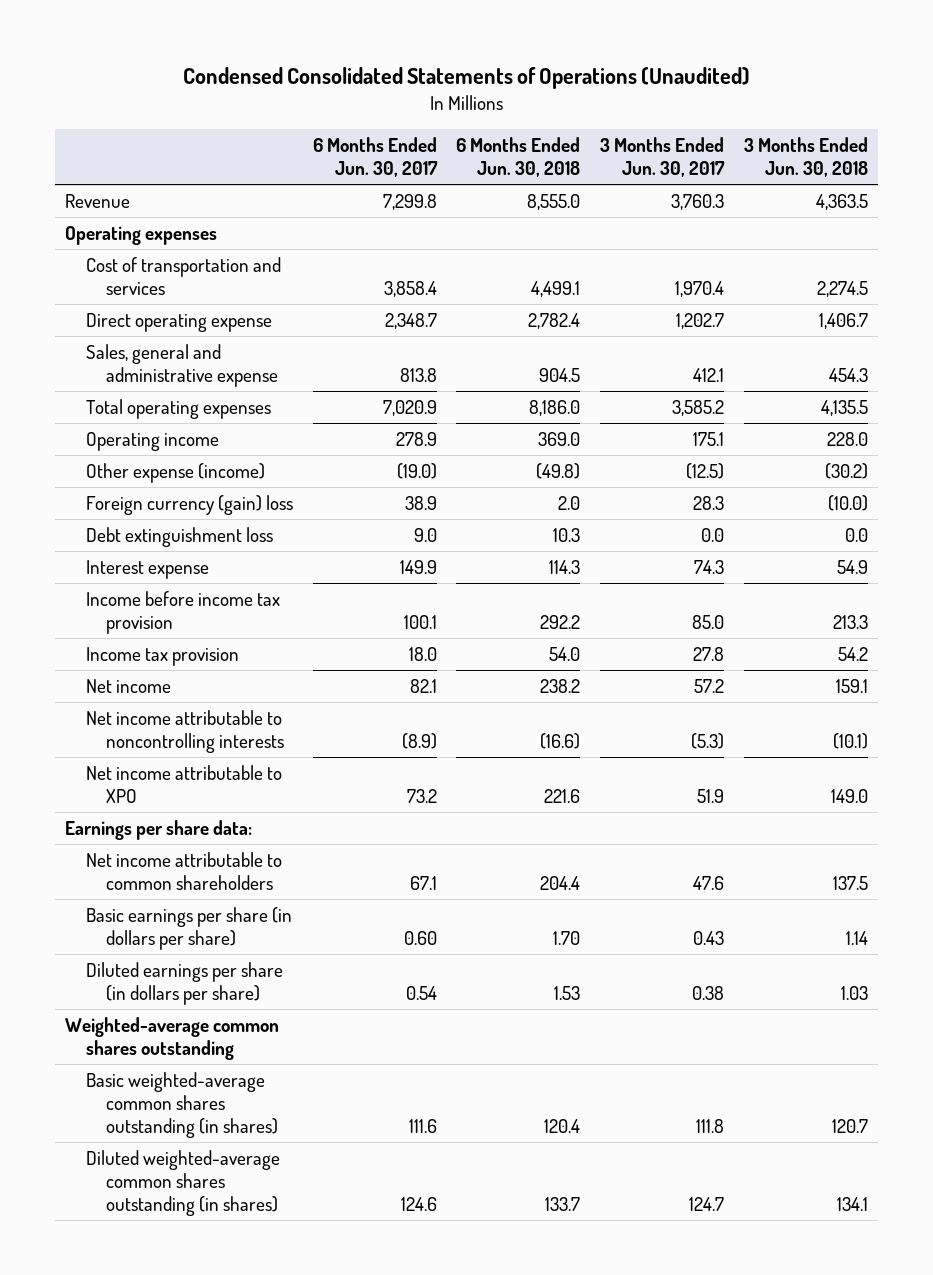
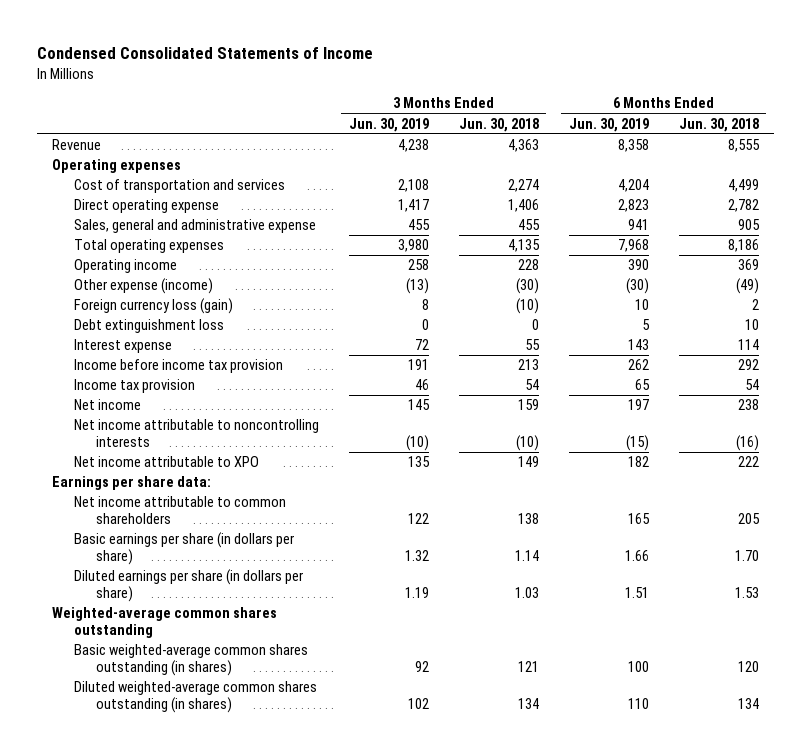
[182,67,750,90] Condensed Consolidated Statements of Operations (Unaudited) -> [37,47,374,60] Condensed Consolidated Statements of Income
[312,136,438,178] 6 Months Ended Jun. 30, 2017 -> none
[600,136,726,178] 3 Months Ended Jun. 30, 2017 -> none
none -> [348,117,429,132] Jun. 30, 2019
none -> [568,117,649,132] Jun. 30, 2019
[527,193,581,210] 8,555.0 -> [727,139,760,153] 8,555
[816,193,869,210] 4,363.5 -> [507,139,539,153] 4,363
[531,281,581,298] 4,499.1 -> [727,179,759,193] 4,499
[817,281,869,298] 2,274.5 -> [507,179,539,193] 2,274
[528,312,581,329] 2,782.4 -> [727,199,759,213] 2,782
[819,312,869,329] 1,406.7 -> [507,199,539,213] 1,406
[539,368,581,383] 904.5 -> [737,219,760,231] 905
[829,368,869,383] 454.3 -> [517,219,540,231] 455
[529,399,581,416] 8,186.0 -> [727,239,759,253] 8,186
[821,399,869,416] 4,135.5 -> [507,239,540,253] 4,135
[538,431,581,446] 369.0 -> [737,259,759,271] 369
[827,431,869,446] 228.0 -> [517,259,539,271] 228
[536,462,581,479] (49.8) -> [735,278,759,295] (49)
[825,462,869,479] (30.2) -> [515,278,539,295] (30)
[85,494,293,515] Foreign currency (gain) loss -> [74,298,234,315] Foreign currency loss (gain)
[558,495,581,510] 2.0 -> [751,299,759,311] 2
[828,494,869,511] (10.0) -> [515,298,539,315] (10)
[553,527,581,542] 10.3 -> [744,319,759,331] 10
[845,527,869,542] 0.0 -> [531,319,539,331] 0
[549,559,581,574] 114.3 -> [737,339,759,351] 114
[837,559,869,574] 54.9 -> [524,339,540,351] 55
[540,615,581,630] 292.2 -> [737,359,759,371] 292
[833,615,869,630] 213.3 -> [517,359,539,371] 213
[549,646,581,661] 54.0 -> [744,379,759,391] 54
[838,646,869,661] 54.2 -> [524,379,539,391] 54
[540,678,581,693] 238.2 -> [737,399,759,411] 238
[836,678,869,693] 159.1 -> [517,399,539,411] 159
[540,733,581,750] (16.6) -> [735,434,759,451] (16)
[833,733,869,750] (10.1) -> [515,434,539,451] (10)
[544,789,581,804] 221.6 -> [737,456,759,468] 222
[831,789,869,804] 149.0 -> [517,456,539,468] 149
[540,876,581,891] 204.4 -> [737,512,760,524] 205
[833,876,869,891] 137.5 -> [517,512,539,524] 138
[544,1119,581,1134] 120.4 -> [737,660,759,672] 120
[832,1119,869,1134] 120.7 -> [517,660,539,672] 121
[545,1197,581,1212] 133.7 -> [737,697,759,709] 134
[837,1197,869,1212] 134.1 -> [517,697,539,709] 134

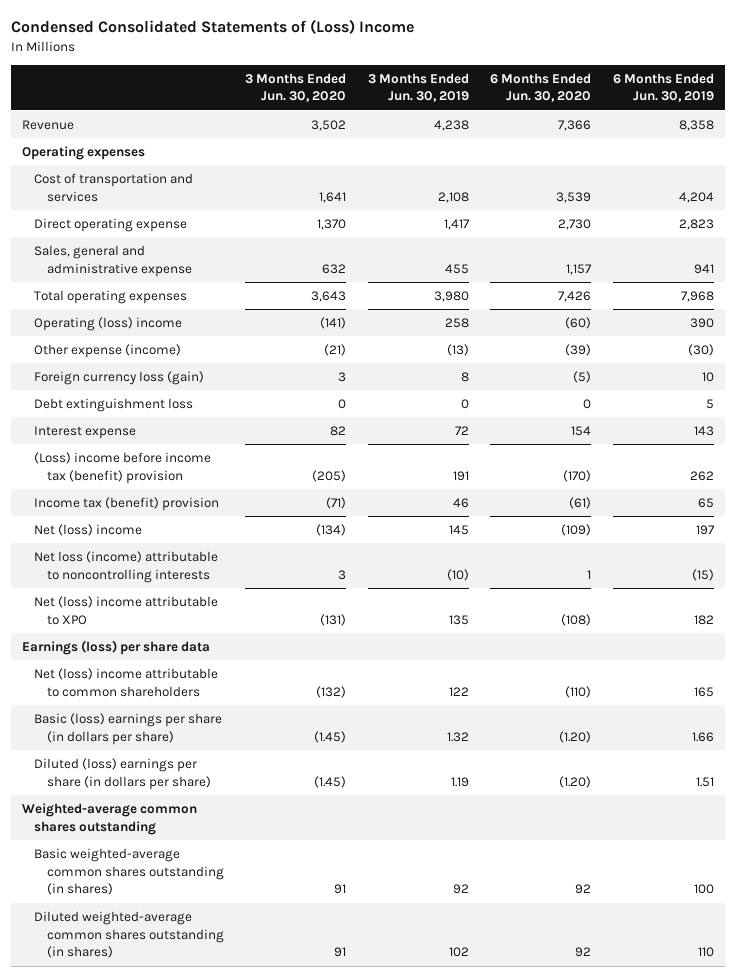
[37,47,374,60] Condensed Consolidated Statements of Income -> [11,19,415,35] Condensed Consolidated Statements of (Loss) Income
[458,117,539,132] Jun. 30, 2018 -> none
[678,117,759,132] Jun. 30, 2018 -> none
none -> [245,72,347,103] 3 Months Ended Jun. 30, 2020
none -> [490,72,592,103] 6 Months Ended Jun. 30, 2020
[74,259,178,274] Operating income -> [34,316,183,331] Operating (loss) income
[74,359,284,374] Income before income tax provision -> [34,451,212,484] (Loss) income before income tax (benefit) provision
[74,379,196,394] Income tax provision -> [34,496,220,511] Income tax (benefit) provision
[74,399,142,411] Net income -> [34,523,143,536] Net (loss) income
[74,419,320,447] Net income attributable to noncontrolling interests -> [34,550,219,583] Net loss (income) attributable to noncontrolling interests
[74,456,260,468] Net income attributable to XPO -> [34,595,219,625] Net (loss) income attributable to XPO
[52,476,212,491] Earnings per share data: -> [21,639,210,655] Earnings (loss) per share data
[74,496,287,524] Net income attributable to common shareholders -> [34,667,219,697] Net (loss) income attributable to common shareholders
[74,532,295,565] Basic earnings per share (in dollars per share) -> [34,712,223,745] Basic (loss) earnings per share (in dollars per share)
[74,569,304,602] Diluted earnings per share (in dollars per share) -> [34,757,211,790] Diluted (loss) earnings per share (in dollars per share)

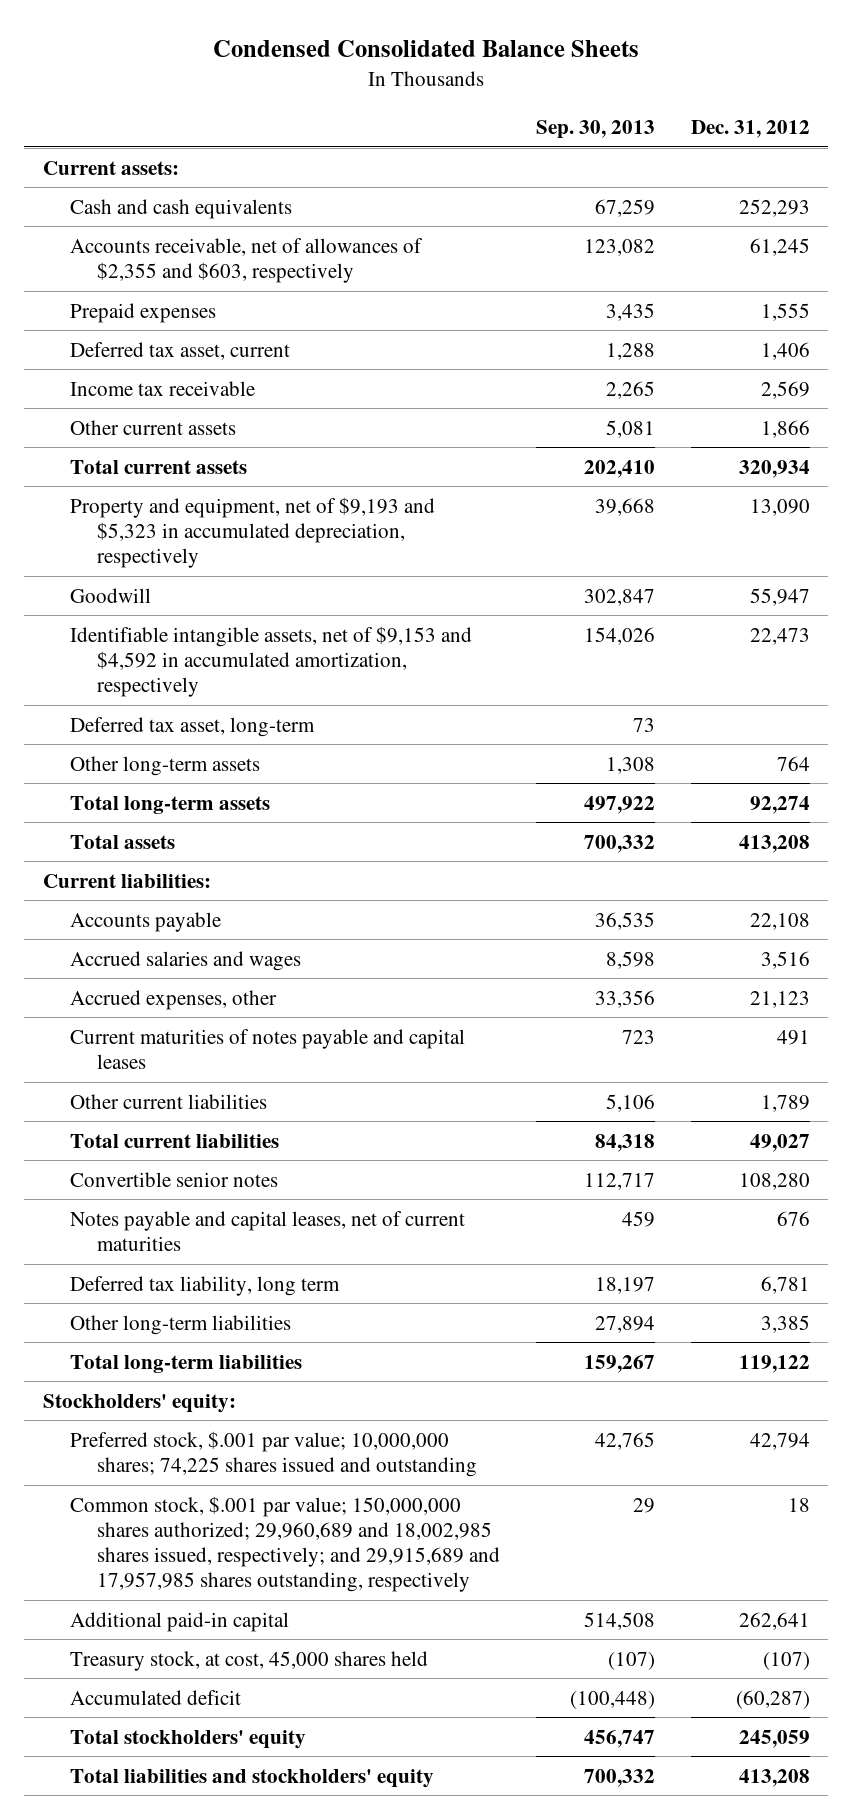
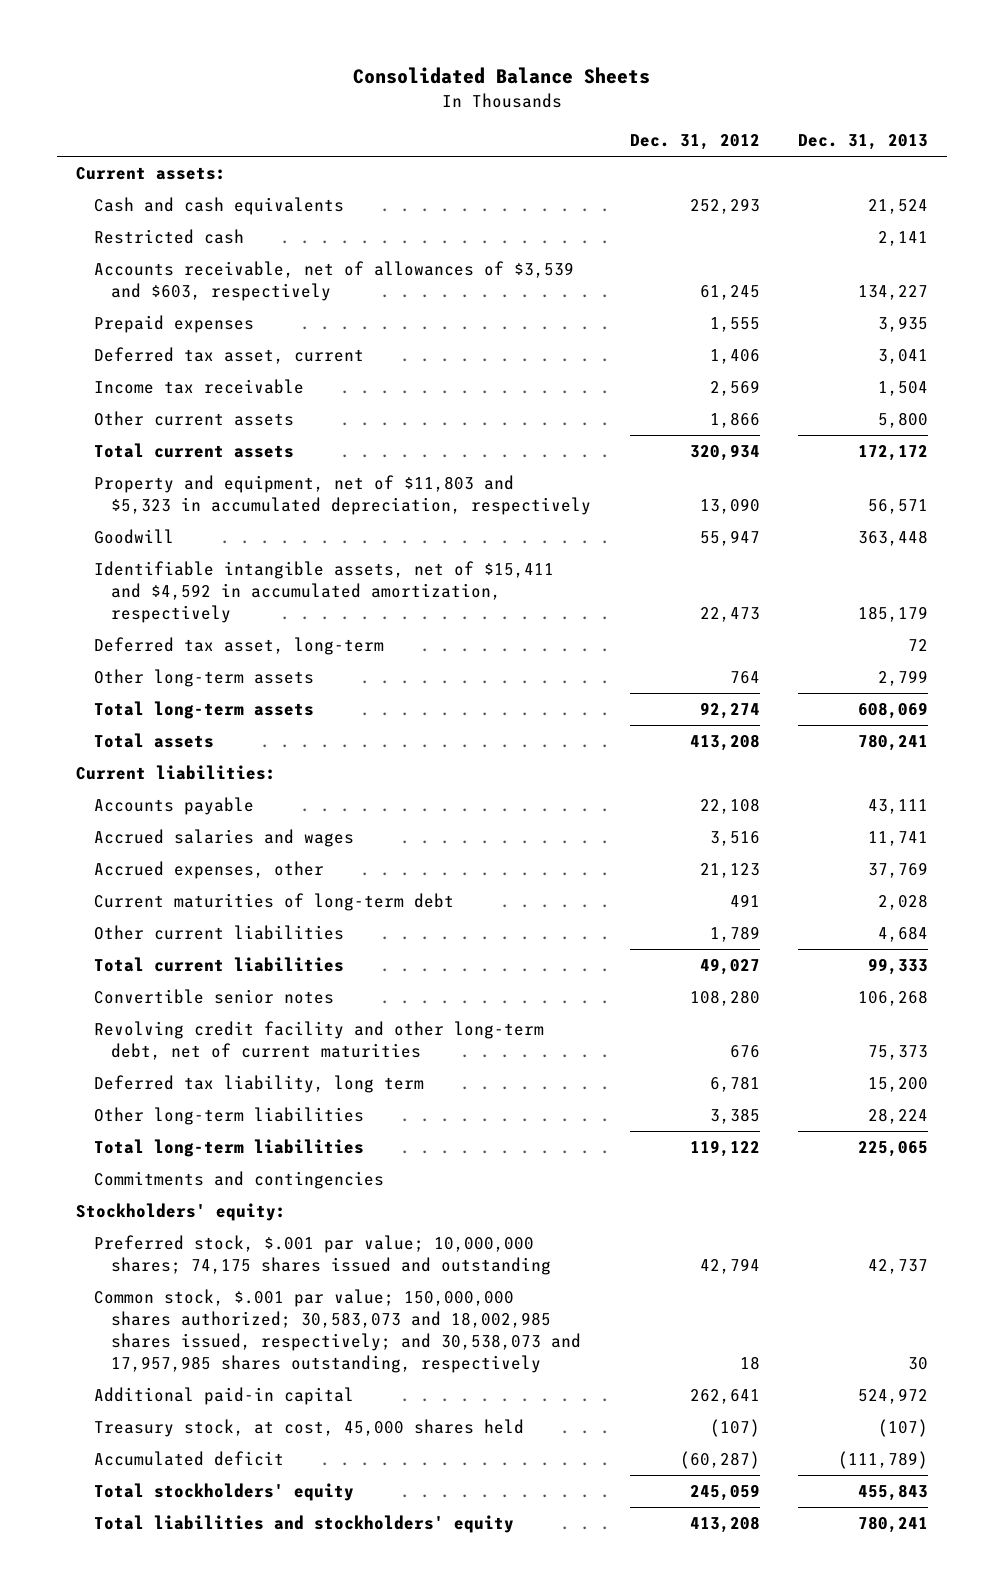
[213,40,640,58] Condensed Consolidated Balance Sheets -> [353,67,651,85] Consolidated Balance Sheets
[535,119,655,139] Sep. 30, 2013 -> none
none -> [798,133,929,150] Dec. 31, 2013
none -> [93,229,244,245] Restricted cash
[69,237,423,283] Accounts receivable, net of allowances of $2,355 and $603, respectively -> [93,261,574,302] Accounts receivable, net of allowances of $3,539 and $603, respectively
[69,496,435,569] Property and equipment, net of $9,193 and $5,323 in accumulated depreciation, respectively -> [93,475,592,516] Property and equipment, net of $11,803 and $5,323 in accumulated depreciation, respectively
[69,625,472,698] Identifiable intangible assets, net of $9,153 and $4,592 in accumulated amortization, respectively -> [93,561,554,624] Identifiable intangible assets, net of $15,411 and $4,592 in accumulated amortization, respectively
[69,1028,465,1069] Current maturities of notes payable and capital leases -> [93,893,454,912] Current maturities of long-term debt
[69,1210,465,1251] Notes payable and capital leases, net of current maturities -> [93,1021,544,1061] Revolving credit facility and other long-term debt, net of current maturities
none -> [93,1171,384,1190] Commitments and contingencies
[69,1430,477,1477] Preferred stock, $.001 par value; 10,000,000 shares; 74,225 shares issued and outstanding -> [93,1235,552,1276] Preferred stock, $.001 par value; 10,000,000 shares; 74,175 shares issued and outstanding
[69,1495,500,1593] Common stock, $.001 par value; 150,000,000 shares authorized; 29,960,689 and 18,002,985 shares issued, respectively; and 29,915,689 and 17,957,985 shares outstanding, respectively -> [93,1289,582,1373] Common stock, $.001 par value; 150,000,000 shares authorized; 30,583,073 and 18,002,985 shares issued, respectively; and 30,538,073 and 17,957,985 shares outstanding, respectively

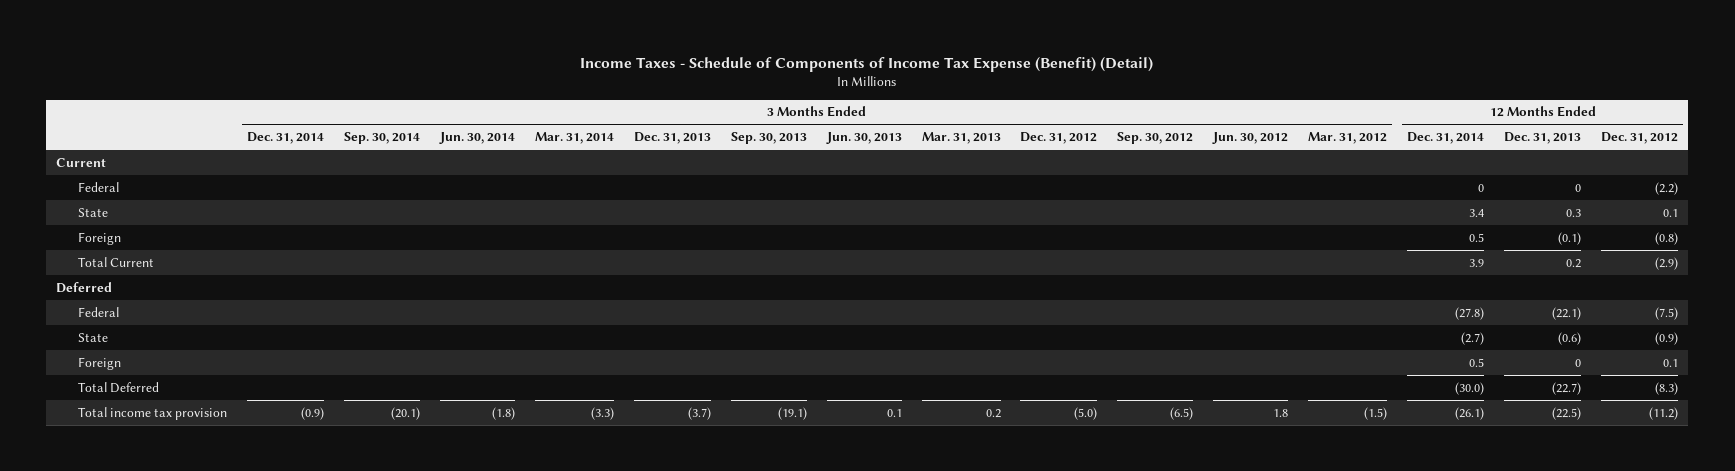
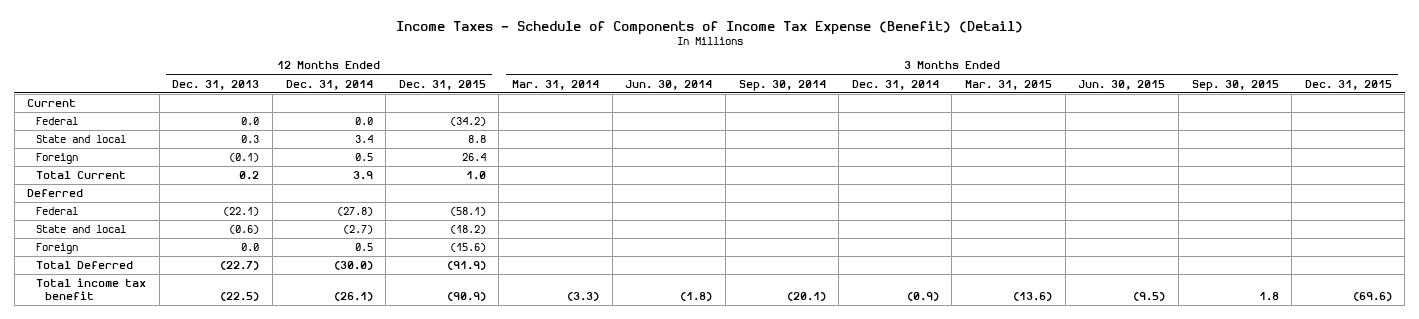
[633,132,711,145] Dec. 31, 2013 -> none
[730,132,807,145] Sep. 30, 2013 -> none
[825,132,902,145] Jun. 30, 2013 -> none
[921,132,1001,145] Mar. 31, 2013 -> none
[1020,132,1098,145] Dec. 31, 2012 -> none
[1117,132,1194,145] Sep. 30, 2012 -> none
[1212,132,1289,145] Jun. 30, 2012 -> none
[1308,132,1388,145] Mar. 31, 2012 -> none
[1601,132,1679,145] Dec. 31, 2012 -> none
none -> [398,79,486,90] Dec. 31, 2015
none -> [965,79,1053,90] Mar. 31, 2015
none -> [1078,79,1166,90] Jun. 30, 2015
none -> [1191,79,1279,91] Sep. 30, 2015
none -> [1304,79,1392,90] Dec. 31, 2015
[1478,183,1485,192] 0 -> [354,117,373,126] 0.0
[1575,183,1582,192] 0 -> [241,117,260,126] 0.0
[77,207,108,217] State -> [36,135,127,144] State and local
[77,332,108,342] State -> [36,225,127,234] State and local
[1575,358,1582,367] 0 -> [241,243,260,252] 0.0
[77,406,227,420] Total income tax provision -> [36,278,147,300] Total income tax benefit

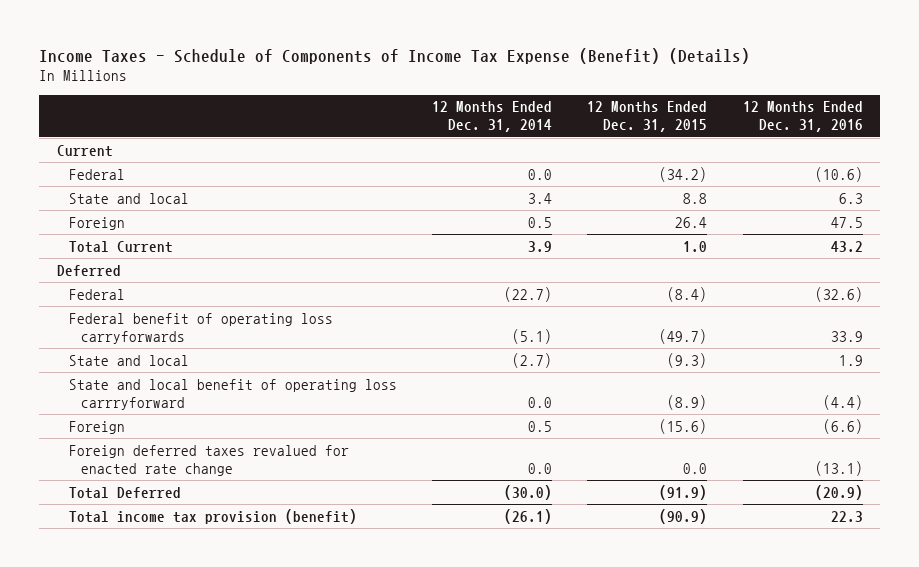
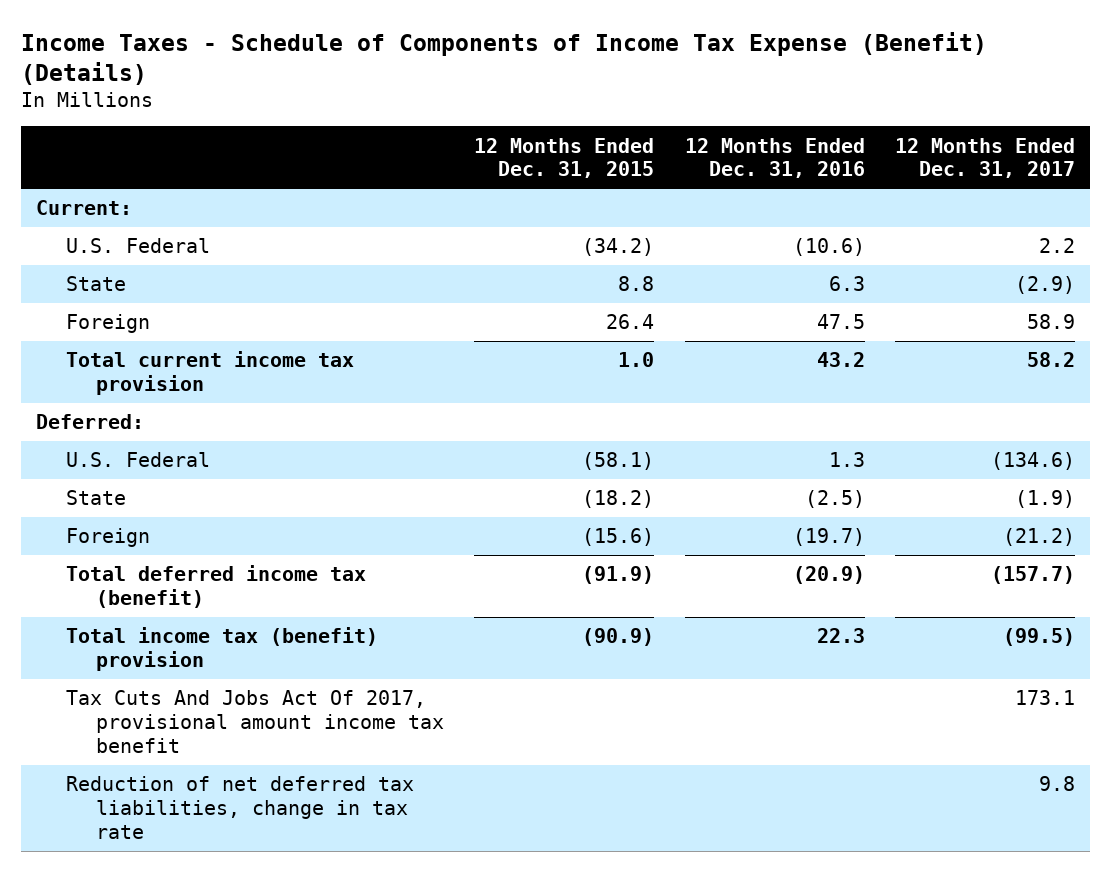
[432,101,553,133] 12 Months Ended Dec. 31, 2014 -> none
none -> [894,137,1075,179] 12 Months Ended Dec. 31, 2017
[56,144,113,157] Current -> [35,200,132,216] Current:
[68,168,125,180] Federal -> [66,238,211,254] U.S. Federal
[68,192,189,204] State and local -> [66,276,127,292] State
[68,312,333,344] Federal benefit of operating loss carryforwards -> none
[68,378,397,410] State and local benefit of operating loss carrryforward -> none
[68,444,349,476] Foreign deferred taxes revalued for enacted rate change -> none
[68,240,173,253] Total Current -> [66,351,355,395] Total current income tax provision
[56,264,121,276] Deferred -> [35,414,144,430] Deferred:
[68,288,125,300] Federal -> [66,452,211,468] U.S. Federal
[667,286,708,302] (8.4) -> [582,452,655,471] (58.1)
[814,286,863,302] (32.6) -> [828,452,865,468] 1.3
[68,354,189,366] State and local -> [66,490,127,506] State
[667,352,708,368] (9.3) -> [582,490,655,509] (18.2)
[838,354,863,366] 1.9 -> [804,490,865,509] (2.5)
[822,418,863,434] (6.6) -> [792,528,865,547] (19.7)
[68,486,181,499] Total Deferred -> [66,565,367,608] Total deferred income tax (benefit)
[68,508,357,524] Total income tax provision (benefit) -> [66,627,379,671] Total income tax (benefit) provision
none -> [66,690,445,753] Tax Cuts And Jobs Act Of 2017, provisional amount income tax benefit
none -> [66,776,415,839] Reduction of net deferred tax liabilities, change in tax rate

